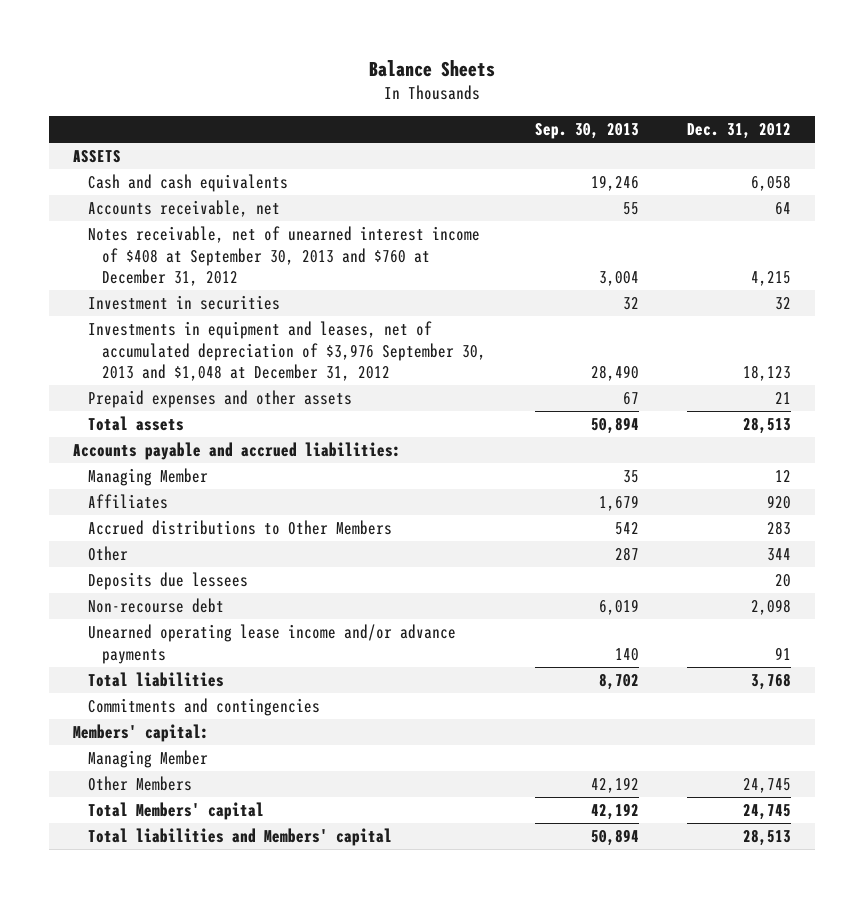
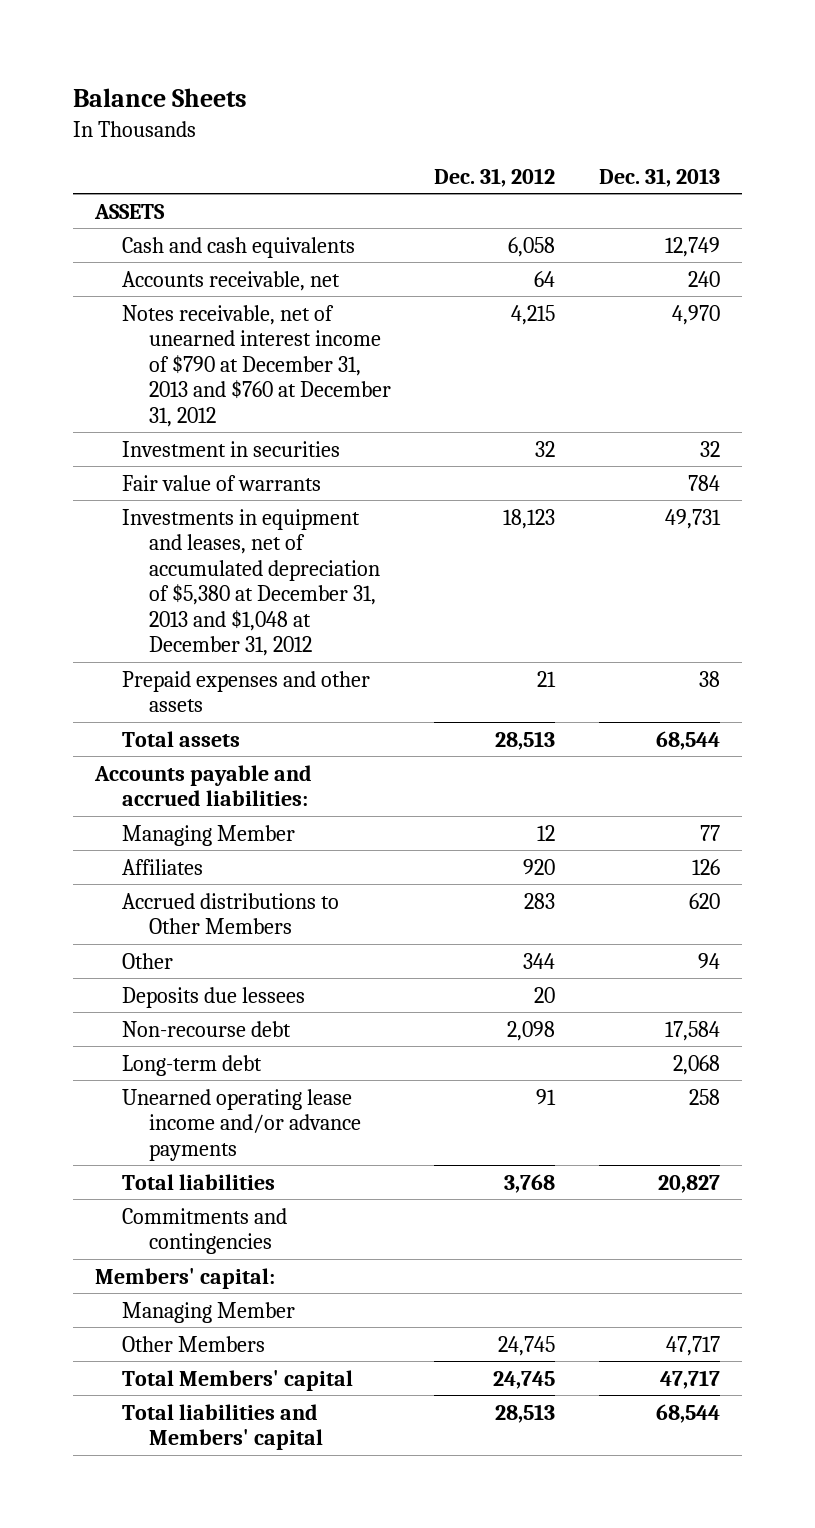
[534,123,639,140] Sep. 30, 2013 -> none
none -> [599,167,721,187] Dec. 31, 2013
[87,226,480,287] Notes receivable, net of unearned interest income of $408 at September 30, 2013 and $760 at December 31, 2012 -> [121,304,391,427] Notes receivable, net of unearned interest income of $790 at December 31, 2013 and $760 at December 31, 2012
none -> [121,474,321,491] Fair value of warrants
[87,321,487,382] Investments in equipment and leases, net of accumulated depreciation of $3,976 September 30, 2013 and $1,048 at December 31, 2012 -> [121,508,380,657] Investments in equipment and leases, net of accumulated depreciation of $5,380 at December 31, 2013 and $1,048 at December 31, 2012
none -> [121,1054,262,1076] Long-term debt

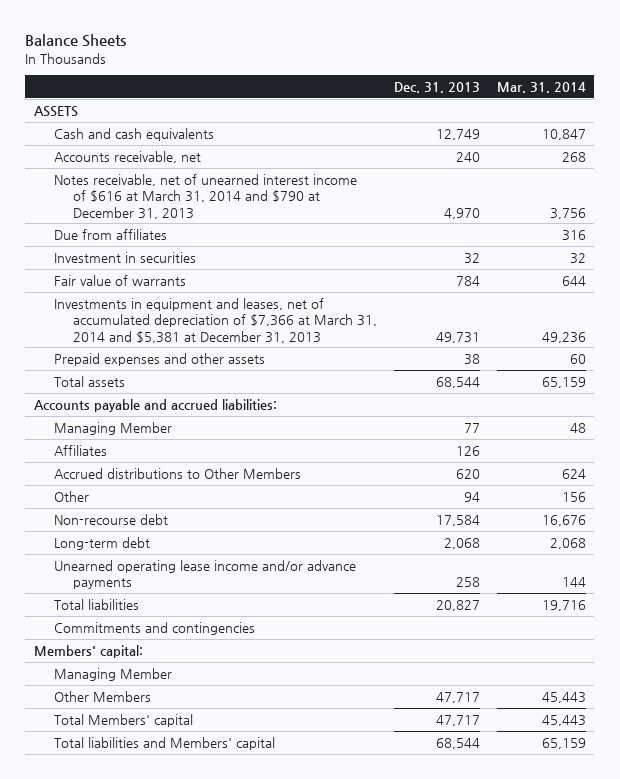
[434,167,556,187] Dec. 31, 2012 -> none
none -> [496,82,586,94] Mar. 31, 2014
[121,304,391,427] Notes receivable, net of unearned interest income of $790 at December 31, 2013 and $760 at December 31, 2012 -> [53,173,357,219] Notes receivable, net of unearned interest income of $616 at March 31, 2014 and $790 at December 31, 2013
none -> [53,228,167,240] Due from affiliates
[121,508,380,657] Investments in equipment and leases, net of accumulated depreciation of $5,380 at December 31, 2013 and $1,048 at December 31, 2012 -> [53,297,378,343] Investments in equipment and leases, net of accumulated depreciation of $7,366 at March 31, 2014 and $5,381 at December 31, 2013
[121,986,305,1008] Deposits due lessees -> none

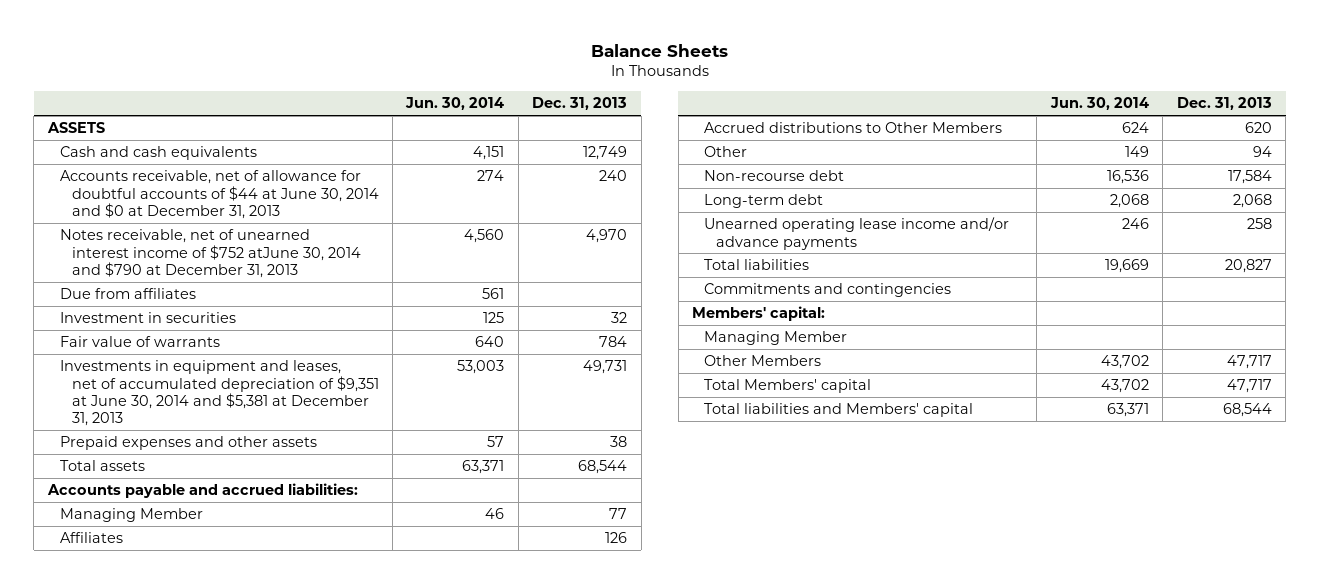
[496,82,586,94] Mar. 31, 2014 -> none
none -> [405,97,505,111] Jun. 30, 2014
[53,150,201,163] Accounts receivable, net -> [59,170,379,219] Accounts receivable, net of allowance for doubtful accounts of $44 at June 30, 2014 and $0 at December 31, 2013
[53,173,357,219] Notes receivable, net of unearned interest income of $616 at March 31, 2014 and $790 at December 31, 2013 -> [59,229,361,278] Notes receivable, net of unearned interest income of $752 atJune 30, 2014 and $790 at December 31, 2013
[53,297,378,343] Investments in equipment and leases, net of accumulated depreciation of $7,366 at March 31, 2014 and $5,381 at December 31, 2013 -> [59,360,379,427] Investments in equipment and leases, net of accumulated depreciation of $9,351 at June 30, 2014 and $5,381 at December 31, 2013

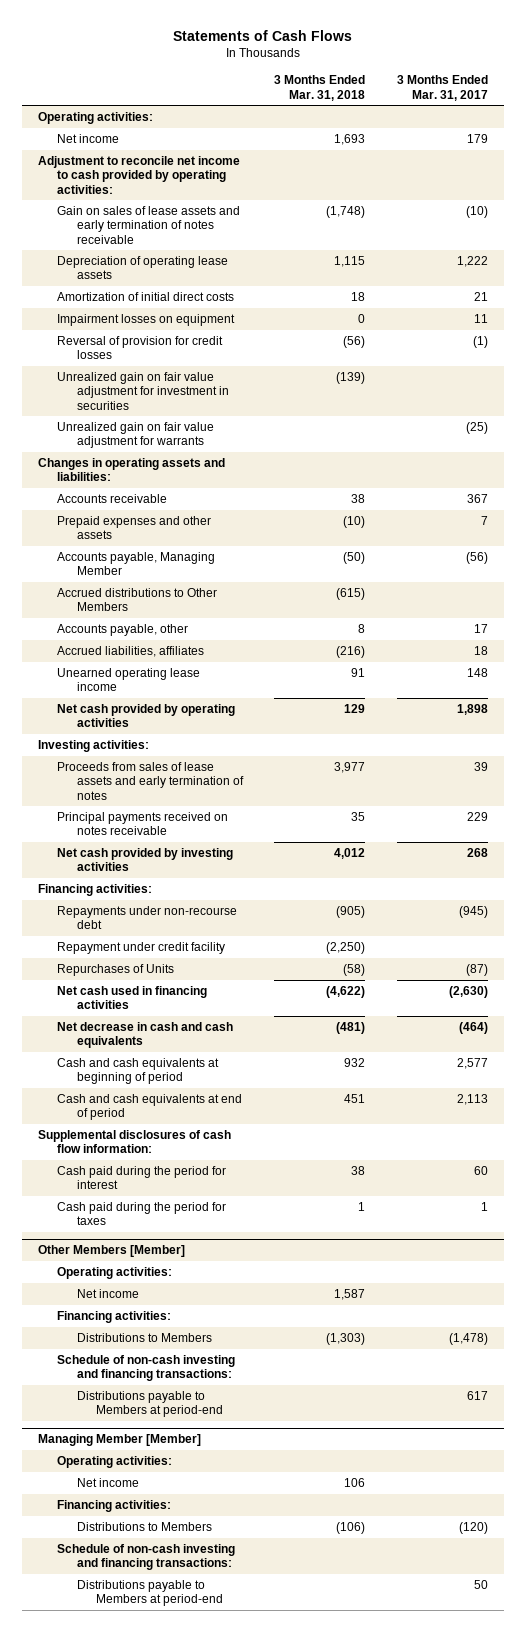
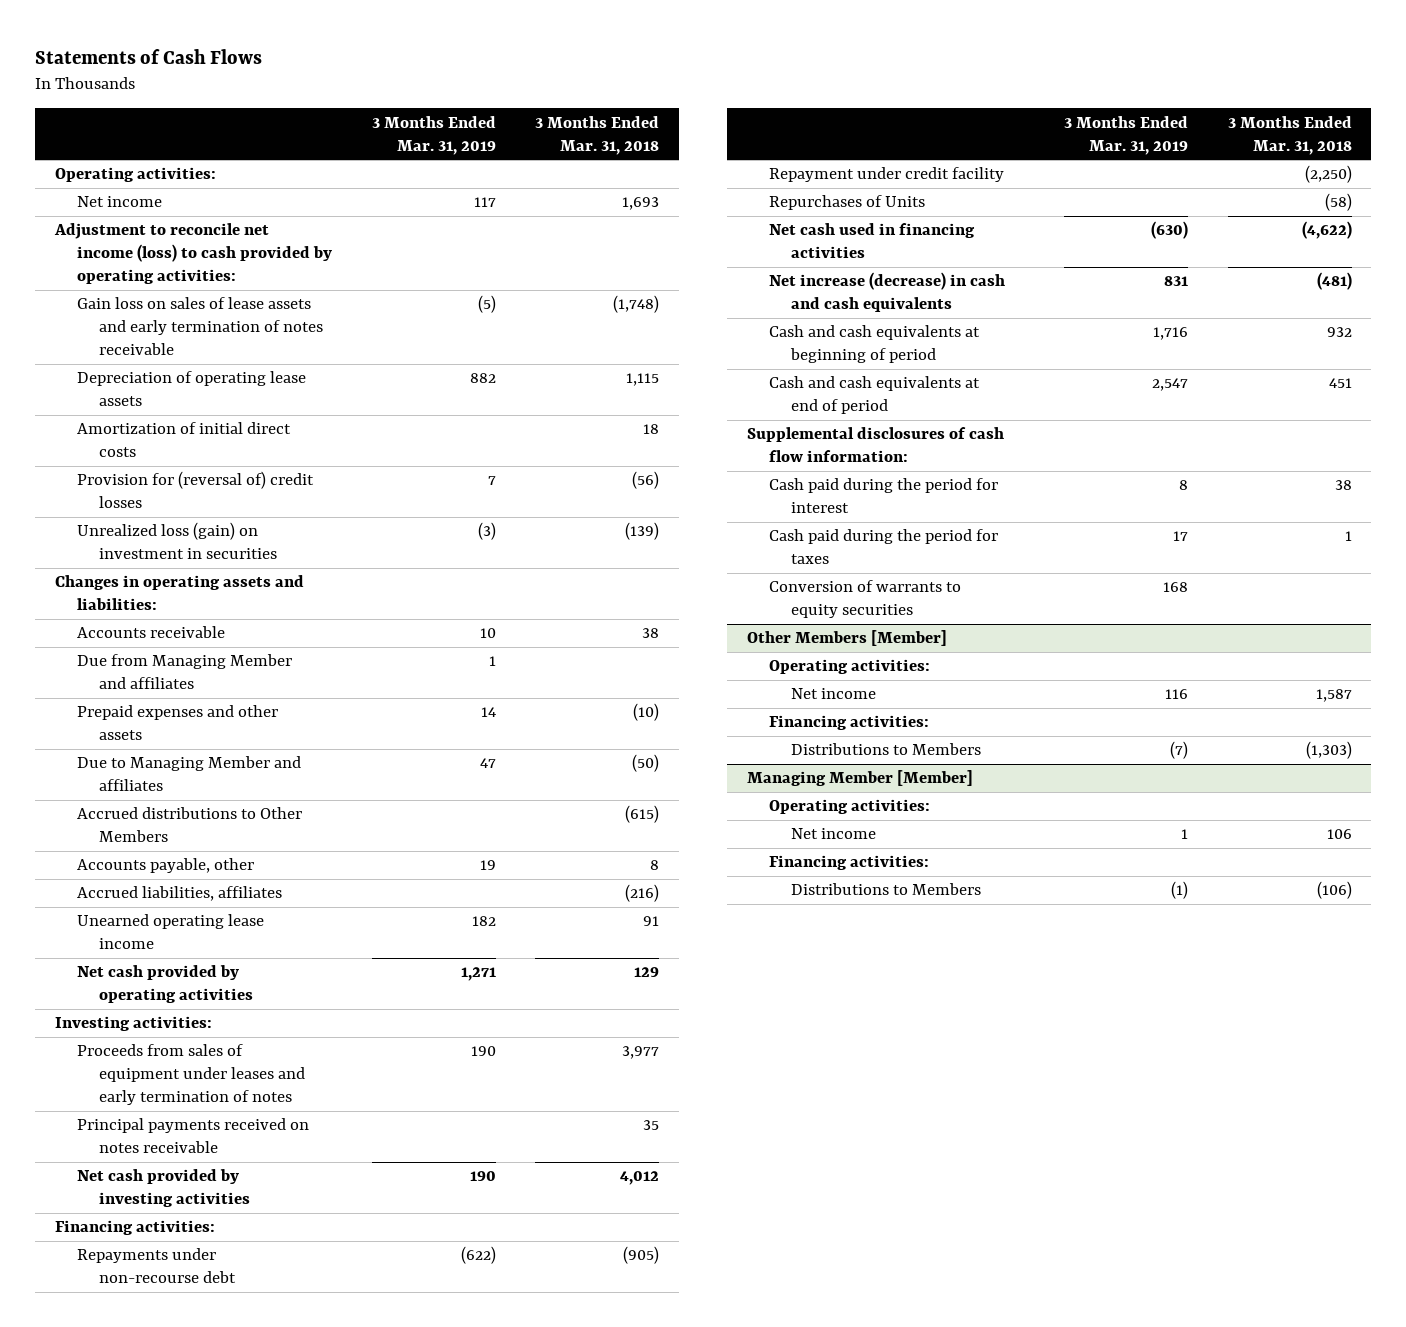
[397,75,489,101] 3 Months Ended Mar. 31, 2017 -> none
none -> [371,115,496,155] 3 Months Ended Mar. 31, 2019
[38,155,241,194] Adjustment to reconcile net income to cash provided by operating activities: -> [53,223,332,285] Adjustment to reconcile net income (loss) to cash provided by operating activities:
[57,205,241,244] Gain on sales of lease assets and early termination of notes receivable -> [76,297,323,356] Gain loss on sales of lease assets and early termination of notes receivable
[57,313,236,326] Impairment losses on equipment -> none
[57,421,215,449] Unrealized gain on fair value adjustment for warrants -> none
[57,335,224,360] Reversal of provision for credit losses -> [76,471,314,509] Provision for (reversal of) credit losses
[57,371,229,410] Unrealized gain on fair value adjustment for investment in securities -> [76,522,277,560] Unrealized loss (gain) on investment in securities
none -> [76,654,292,690] Due from Managing Member and affiliates
[57,551,216,576] Accounts payable, Managing Member -> [76,756,301,792] Due to Managing Member and affiliates
[57,761,244,800] Proceeds from sales of lease assets and early termination of notes -> [76,1044,305,1106] Proceeds from sales of equipment under leases and early termination of notes
[57,1021,234,1049] Net decrease in cash and cash equivalents -> [768,272,1005,313] Net increase (decrease) in cash and cash equivalents
none -> [768,580,961,619] Conversion of warrants to equity securities
[57,1354,236,1382] Schedule of non-cash investing and financing transactions: -> none
[76,1390,223,1418] Distributions payable to Members at period-end -> none
[57,1543,236,1571] Schedule of non-cash investing and financing transactions: -> none
[76,1579,223,1607] Distributions payable to Members at period-end -> none

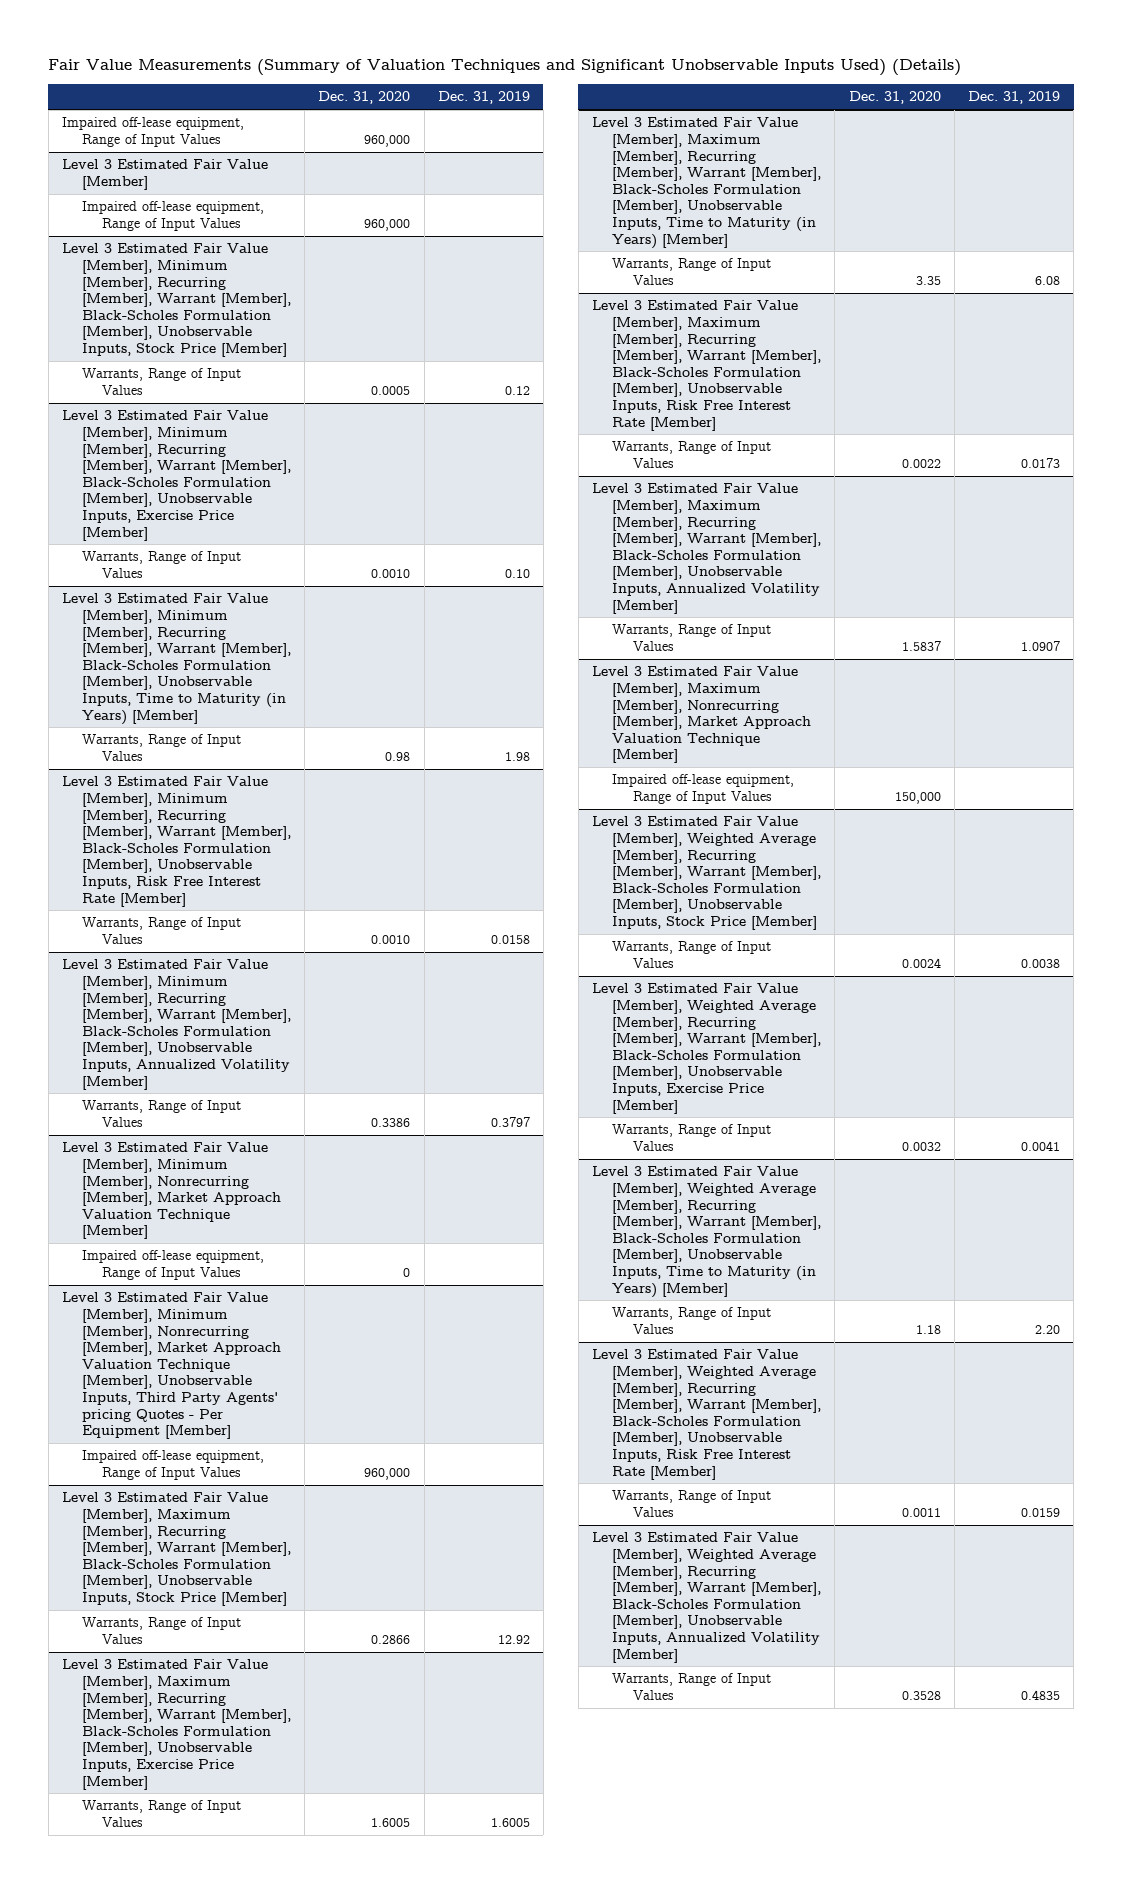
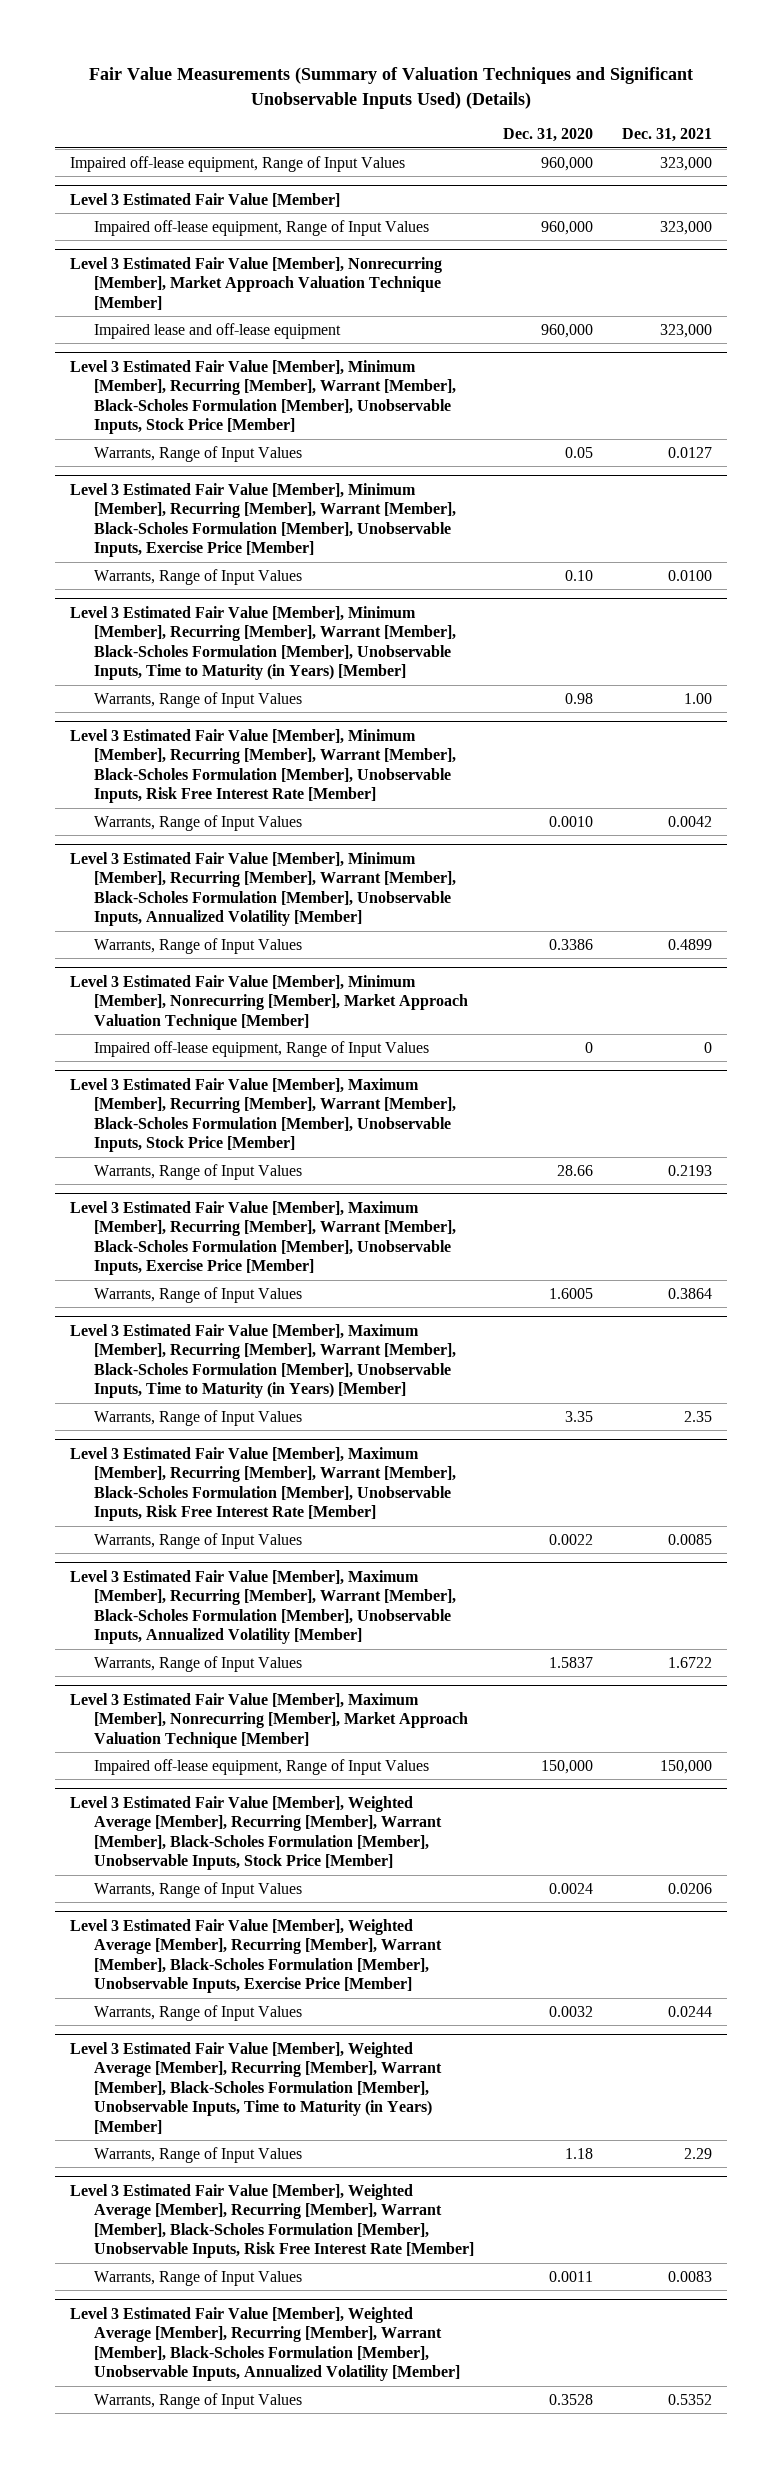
[437,91,530,105] Dec. 31, 2019 -> none
none -> [622,128,713,143] Dec. 31, 2021
none -> [69,256,442,310] Level 3 Estimated Fair Value [Member], Nonrecurring [Member], Market Approach Valuation Technique [Member]
none -> [94,322,342,339] Impaired lease and off-lease equipment
[371,386,411,396] 0.0005 -> [565,446,594,458] 0.05
[371,569,411,579] 0.0010 -> [565,569,594,581] 0.10
[61,1292,282,1440] Level 3 Estimated Fair Value [Member], Minimum [Member], Nonrecurring [Member], Market Approach Valuation Technique [Member], Unobservable Inputs, Third Party Agents' pricing Quotes - Per Equipment [Member] -> none
[82,1450,265,1481] Impaired off-lease equipment, Range of Input Values -> none
[371,1635,411,1645] 0.2866 -> [557,1164,594,1176] 28.66

